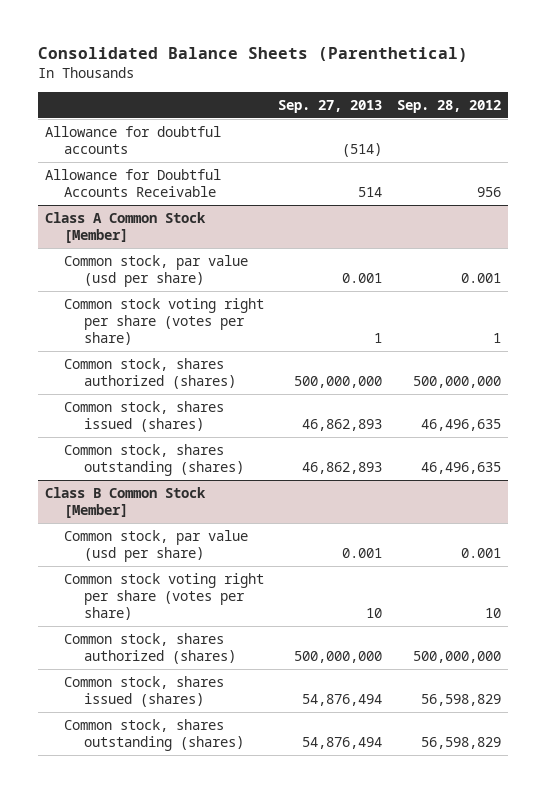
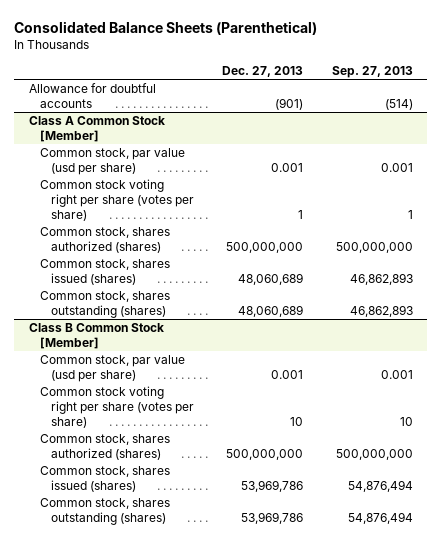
[396,99,501,113] Sep. 28, 2012 -> none
none -> [222,65,304,77] Dec. 27, 2013
[44,168,221,197] Allowance for Doubtful Accounts Receivable -> none

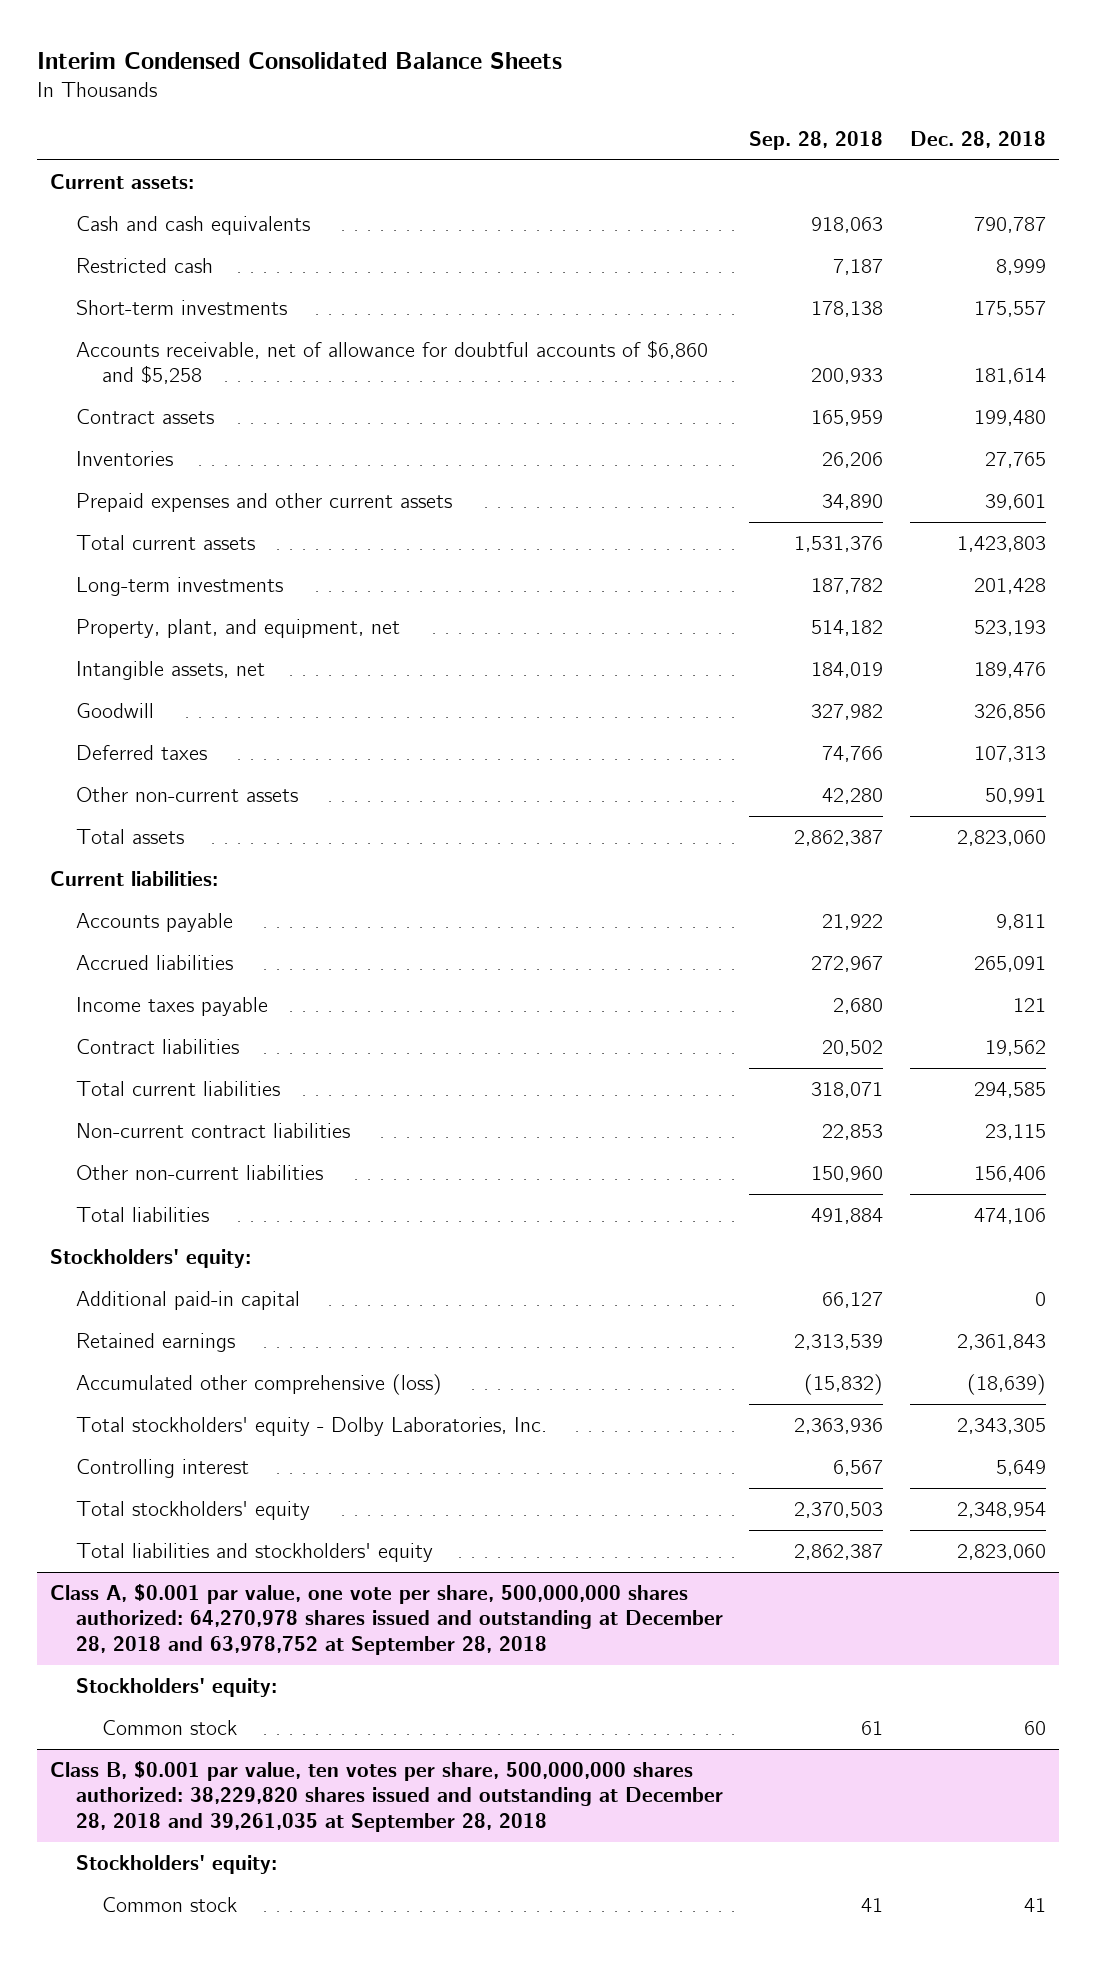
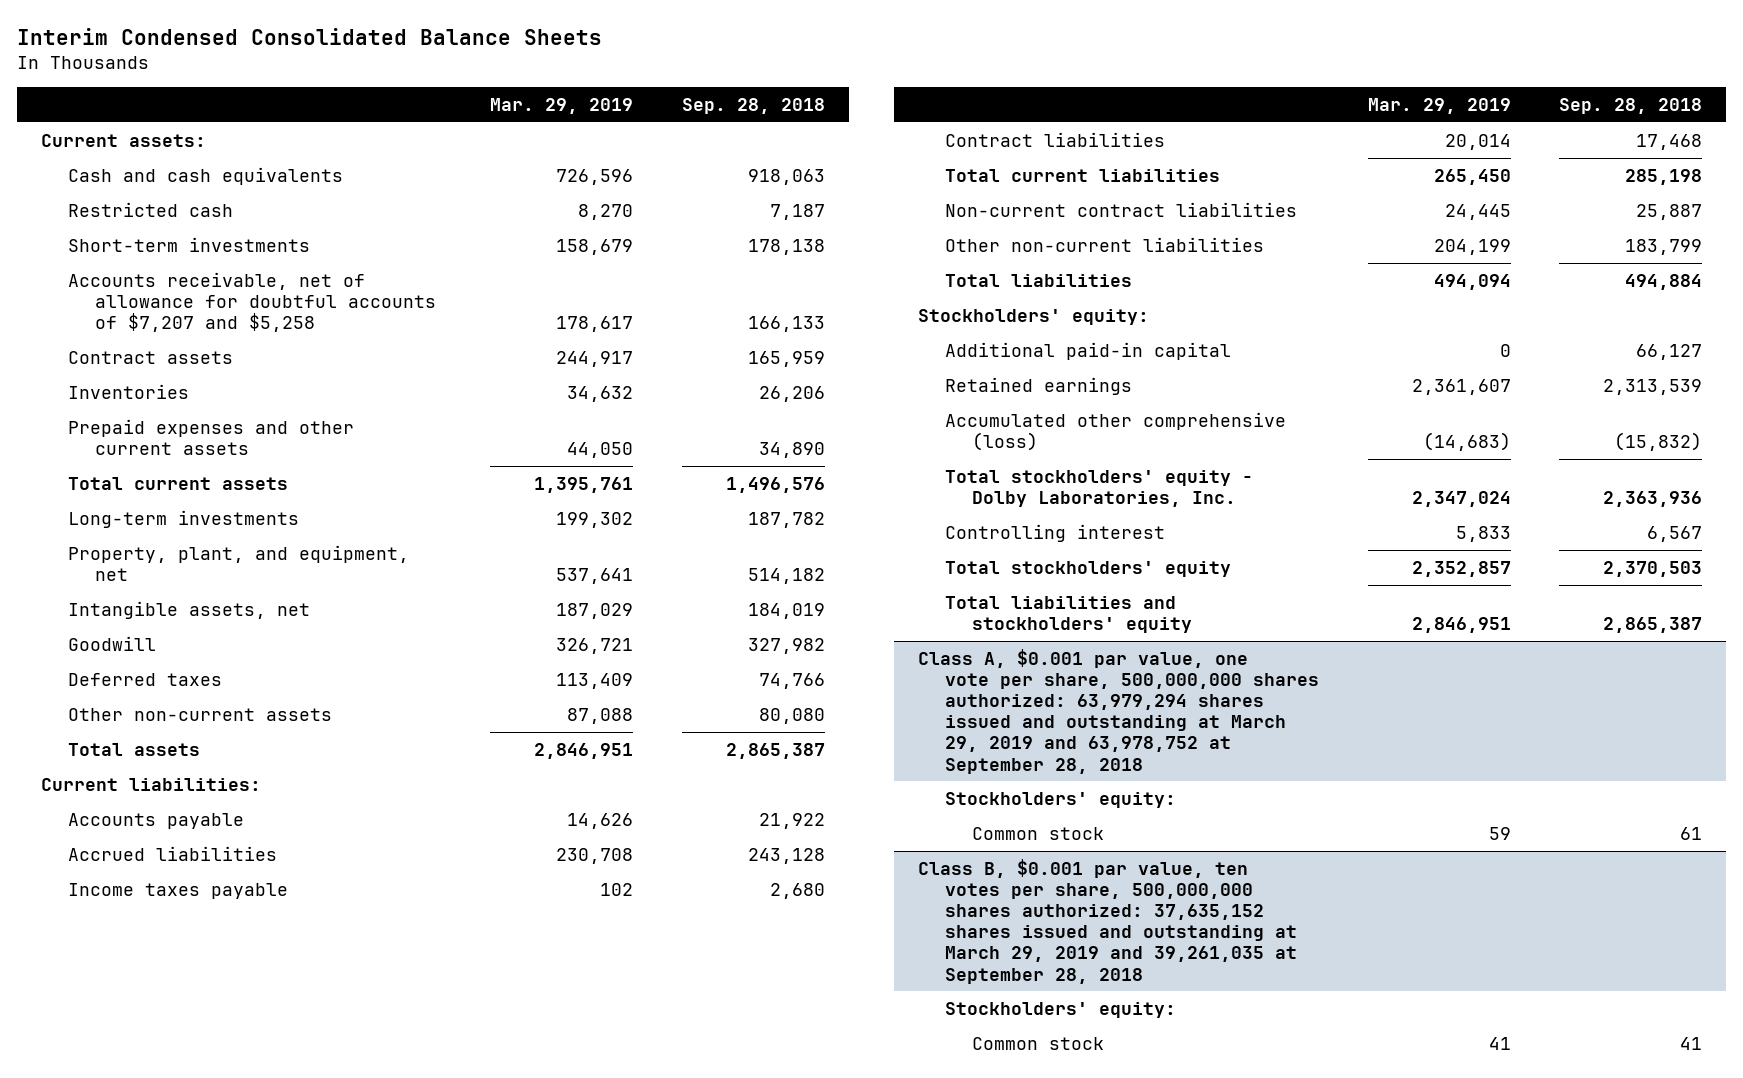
[909,130,1046,148] Dec. 28, 2018 -> none
none -> [490,97,634,114] Mar. 29, 2019
[75,340,708,385] Accounts receivable, net of allowance for doubtful accounts of $6,860 and $5,258 -> [67,271,436,333] Accounts receivable, net of allowance for doubtful accounts of $7,207 and $5,258
[811,368,884,385] 200,933 -> [747,316,825,333] 166,133
[794,536,884,553] 1,531,376 -> [725,476,825,493] 1,496,576
[822,788,884,805] 42,280 -> [758,707,825,724] 80,080
[794,830,884,847] 2,862,387 -> [725,742,825,759] 2,865,387
[811,956,884,973] 272,967 -> [747,847,825,864] 243,128
[822,1040,884,1057] 20,502 -> [1636,133,1703,150] 17,468
[811,1082,884,1099] 318,071 -> [1625,168,1703,185] 285,198
[822,1124,884,1141] 22,853 -> [1636,203,1703,220] 25,887
[811,1166,884,1183] 150,960 -> [1625,238,1703,255] 183,799
[811,1208,884,1225] 491,884 -> [1625,273,1703,290] 494,884
[794,1544,884,1561] 2,862,387 -> [1603,617,1703,634] 2,865,387
[50,1584,723,1655] Class A, $0.001 par value, one vote per share, 500,000,000 shares authorized: 64,270,978 shares issued and outstanding at December 28, 2018 and 63,978,752 at September 28, 2018 -> [918,648,1320,774] Class A, $0.001 par value, one vote per share, 500,000,000 shares authorized: 63,979,294 shares issued and outstanding at March 29, 2019 and 63,978,752 at September 28, 2018
[50,1761,723,1832] Class B, $0.001 par value, ten votes per share, 500,000,000 shares authorized: 38,229,820 shares issued and outstanding at December 28, 2018 and 39,261,035 at September 28, 2018 -> [918,858,1298,984] Class B, $0.001 par value, ten votes per share, 500,000,000 shares authorized: 37,635,152 shares issued and outstanding at March 29, 2019 and 39,261,035 at September 28, 2018

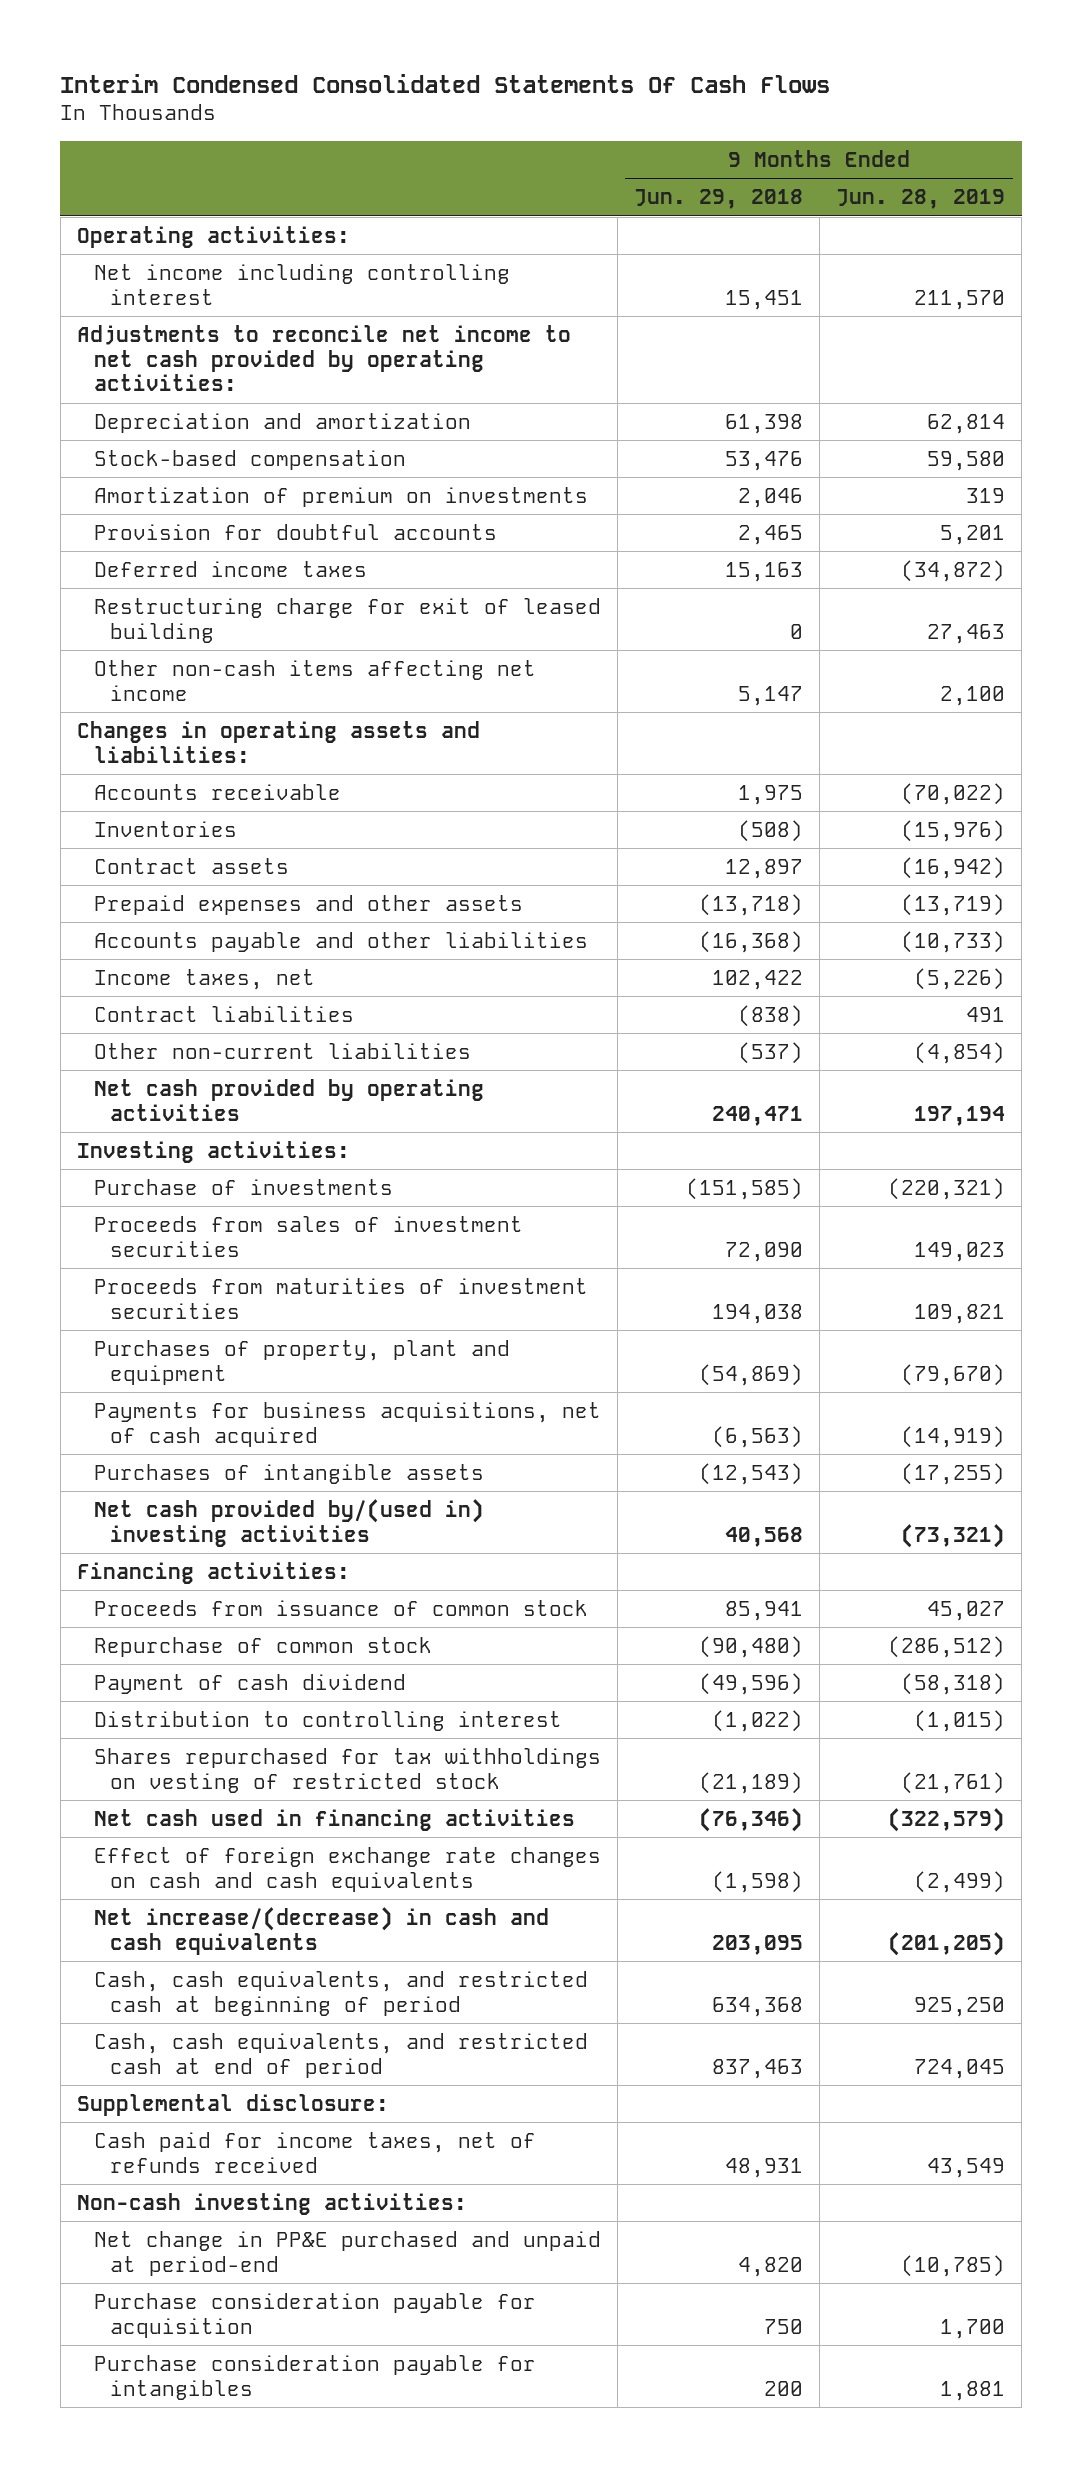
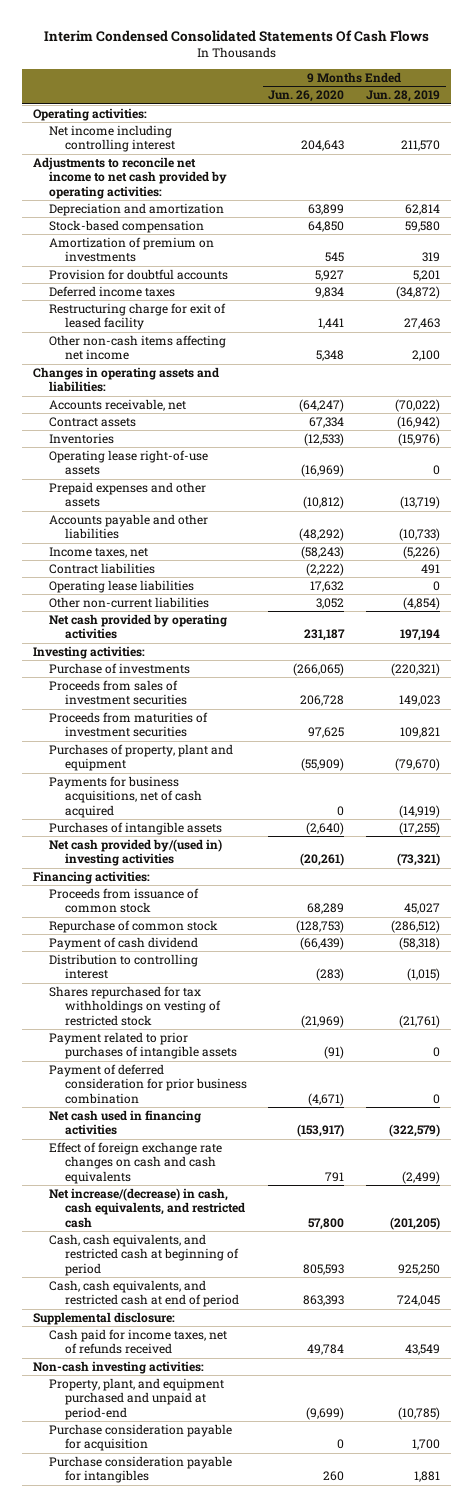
[633,189,803,210] Jun. 29, 2018 -> none
none -> [268,90,345,103] Jun. 26, 2020
[93,597,601,643] Restructuring charge for exit of leased building -> [48,303,226,331] Restructuring charge for exit of leased facility
[93,783,341,800] Accounts receivable -> [48,399,186,412] Accounts receivable, net
[93,820,237,837] Inventories -> [48,433,114,445] Inventories
none -> [48,450,208,476] Operating lease right-of-use assets
none -> [48,580,194,594] Operating lease liabilities
none -> [48,1032,237,1060] Payment related to prior purchases of intangible assets
none -> [48,1064,247,1104] Payment of deferred consideration for prior business combination
[93,1906,549,1955] Net increase/(decrease) in cash and cash equivalents -> [48,1188,245,1228] Net increase/(decrease) in cash, cash equivalents, and restricted cash
[93,2230,601,2276] Net change in PP&E purchased and unpaid at period-end -> [48,1378,224,1420] Property, plant, and equipment purchased and unpaid at period-end

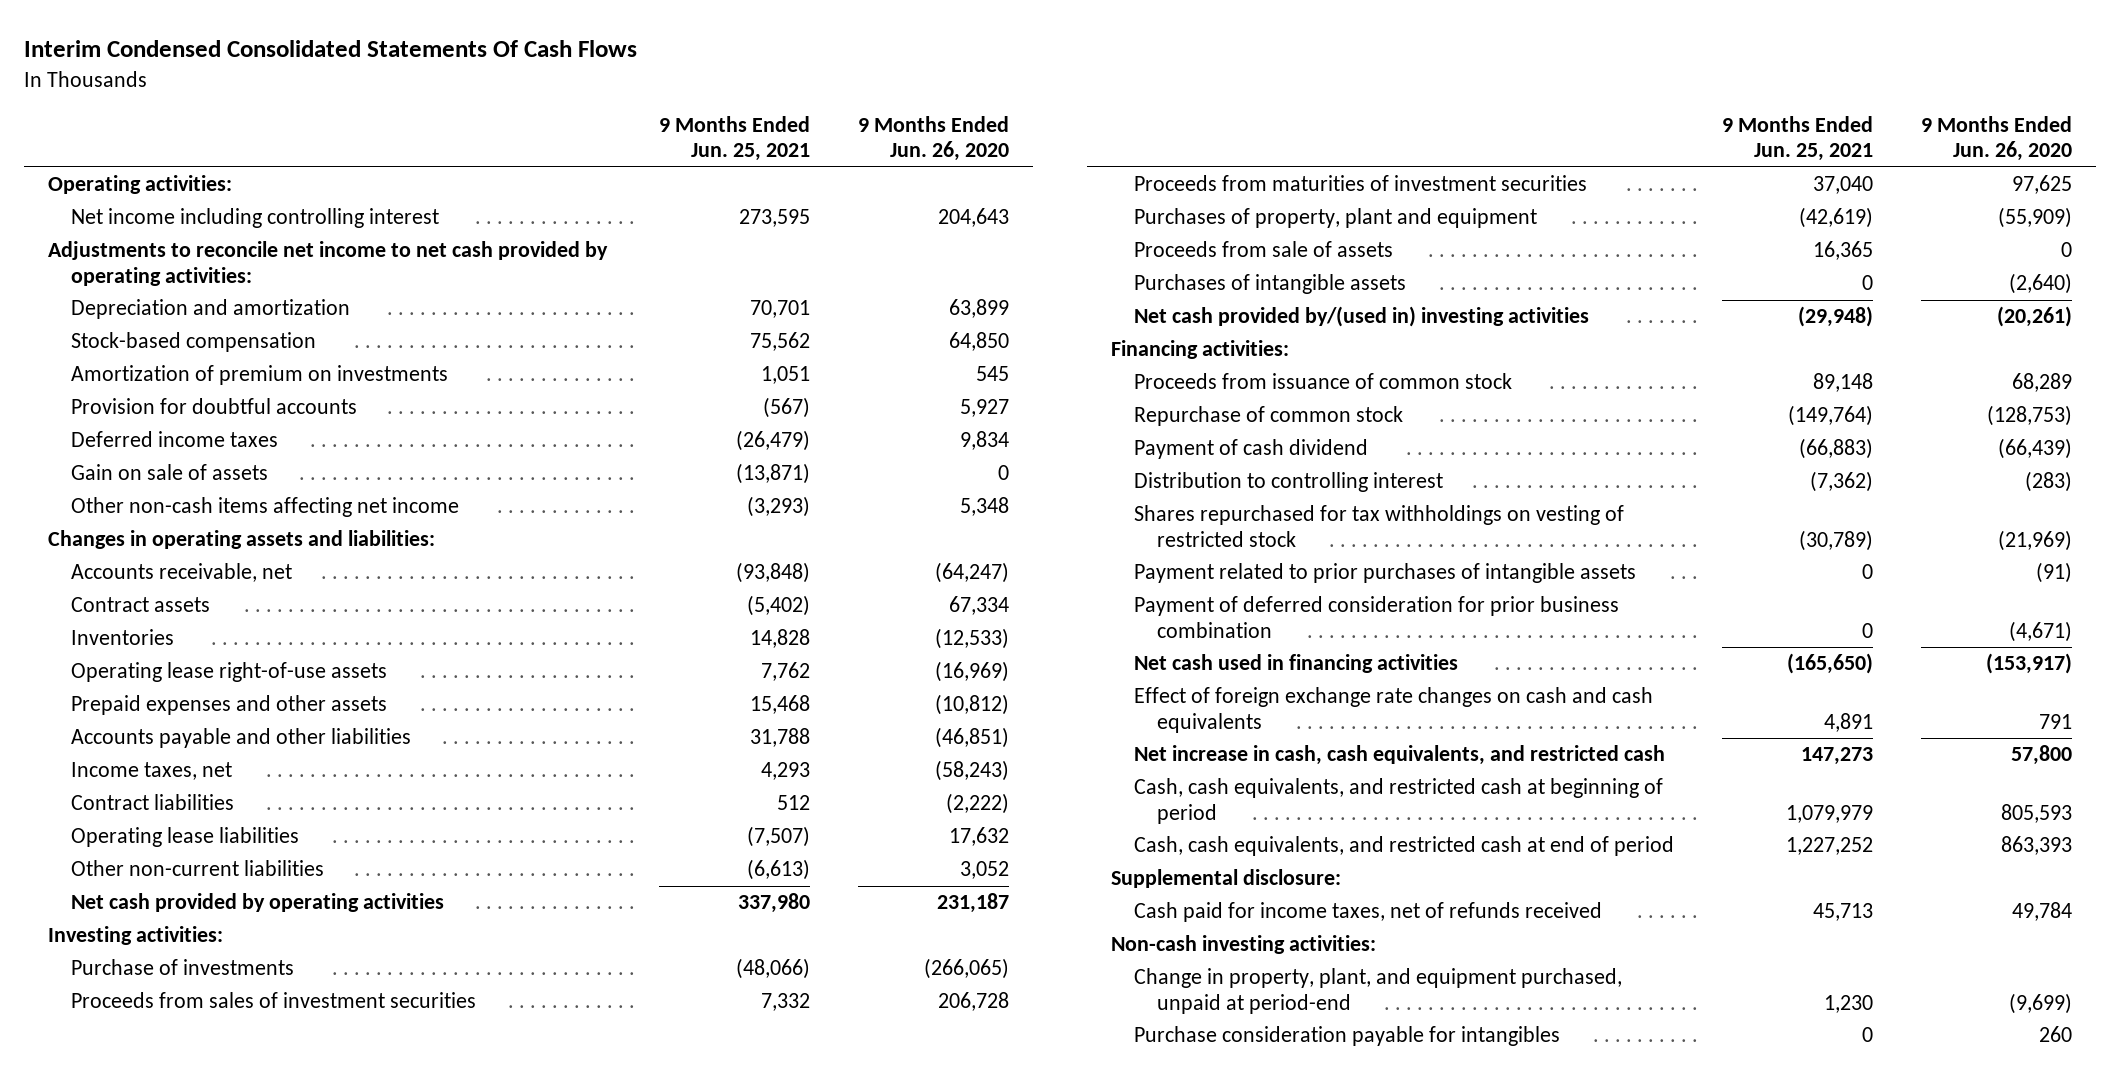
[366,90,441,103] Jun. 28, 2019 -> none
none -> [658,115,810,162] 9 Months Ended Jun. 25, 2021
[48,303,226,331] Restructuring charge for exit of leased facility -> none
none -> [70,464,268,481] Gain on sale of assets
[299,528,345,542] (48,292) -> [934,727,1009,749] (46,851)
[48,776,202,818] Payments for business acquisitions, net of cash acquired -> none
none -> [1134,241,1394,258] Proceeds from sale of assets
[48,1188,245,1228] Net increase/(decrease) in cash, cash equivalents, and restricted cash -> [1134,745,1666,766] Net increase in cash, cash equivalents, and restricted cash
[48,1424,232,1452] Purchase consideration payable for acquisition -> none
[48,1378,224,1420] Property, plant, and equipment purchased and unpaid at period-end -> [1134,968,1623,1015] Change in property, plant, and equipment purchased, unpaid at period-end

